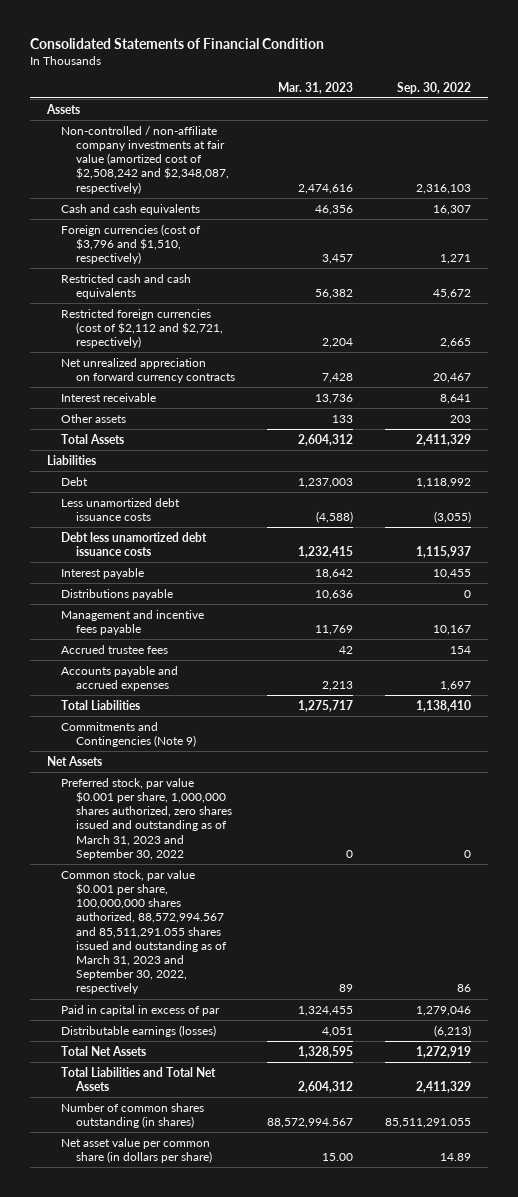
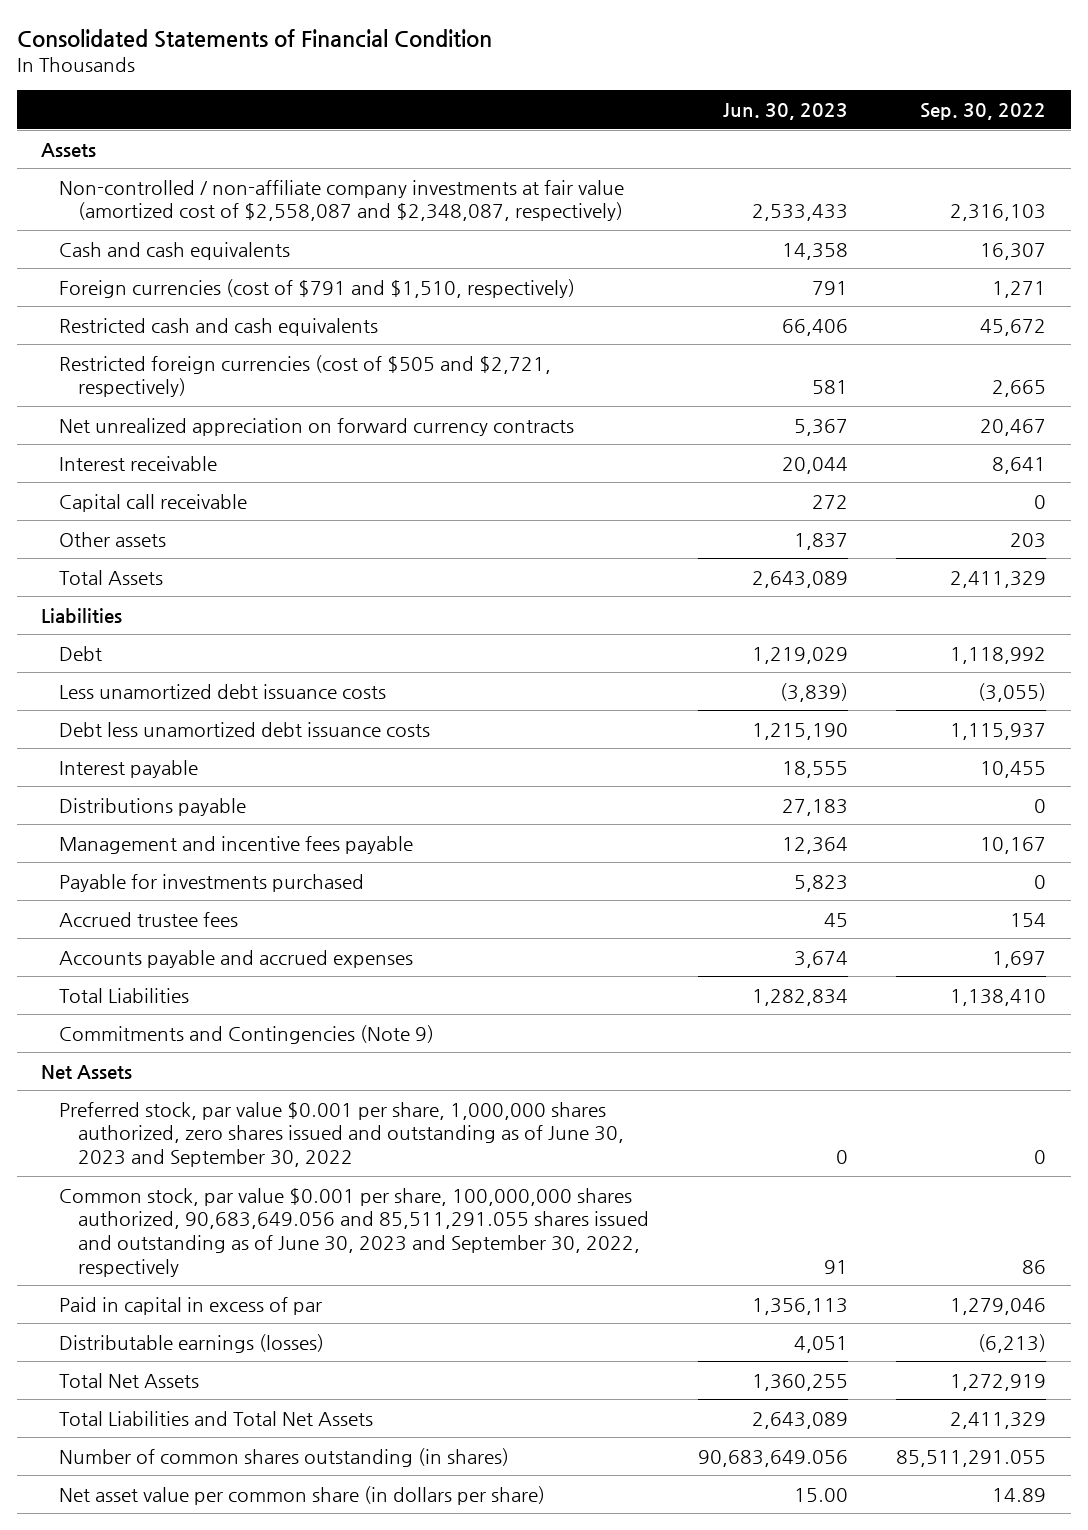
[278,81,354,94] Mar. 31, 2023 -> none
none -> [722,103,848,121] Jun. 30, 2023
[61,125,229,194] Non-controlled / non-affiliate company investments at fair value (amortized cost of $2,508,242 and $2,348,087, respectively) -> [59,179,625,222] Non-controlled / non-affiliate company investments at fair value (amortized cost of $2,558,087 and $2,348,087, respectively)
[61,223,202,265] Foreign currencies (cost of $3,796 and $1,510, respectively) -> [59,278,576,298] Foreign currencies (cost of $791 and $1,510, respectively)
[61,308,223,349] Restricted foreign currencies (cost of $2,112 and $2,721, respectively) -> [59,354,552,398] Restricted foreign currencies (cost of $505 and $2,721, respectively)
none -> [59,493,248,512] Capital call receivable
none -> [59,873,365,892] Payable for investments purchased
[61,777,232,860] Preferred stock, par value $0.001 per share, 1,000,000 shares authorized, zero shares issued and outstanding as of March 31, 2023 and September 30, 2022 -> [59,1101,624,1168] Preferred stock, par value $0.001 per share, 1,000,000 shares authorized, zero shares issued and outstanding as of June 30, 2023 and September 30, 2022
[61,869,227,995] Common stock, par value $0.001 per share, 100,000,000 shares authorized, 88,572,994.567 and 85,511,291.055 shares issued and outstanding as of March 31, 2023 and September 30, 2022, respectively -> [59,1187,649,1277] Common stock, par value $0.001 per share, 100,000,000 shares authorized, 90,683,649.056 and 85,511,291.055 shares issued and outstanding as of June 30, 2023 and September 30, 2022, respectively

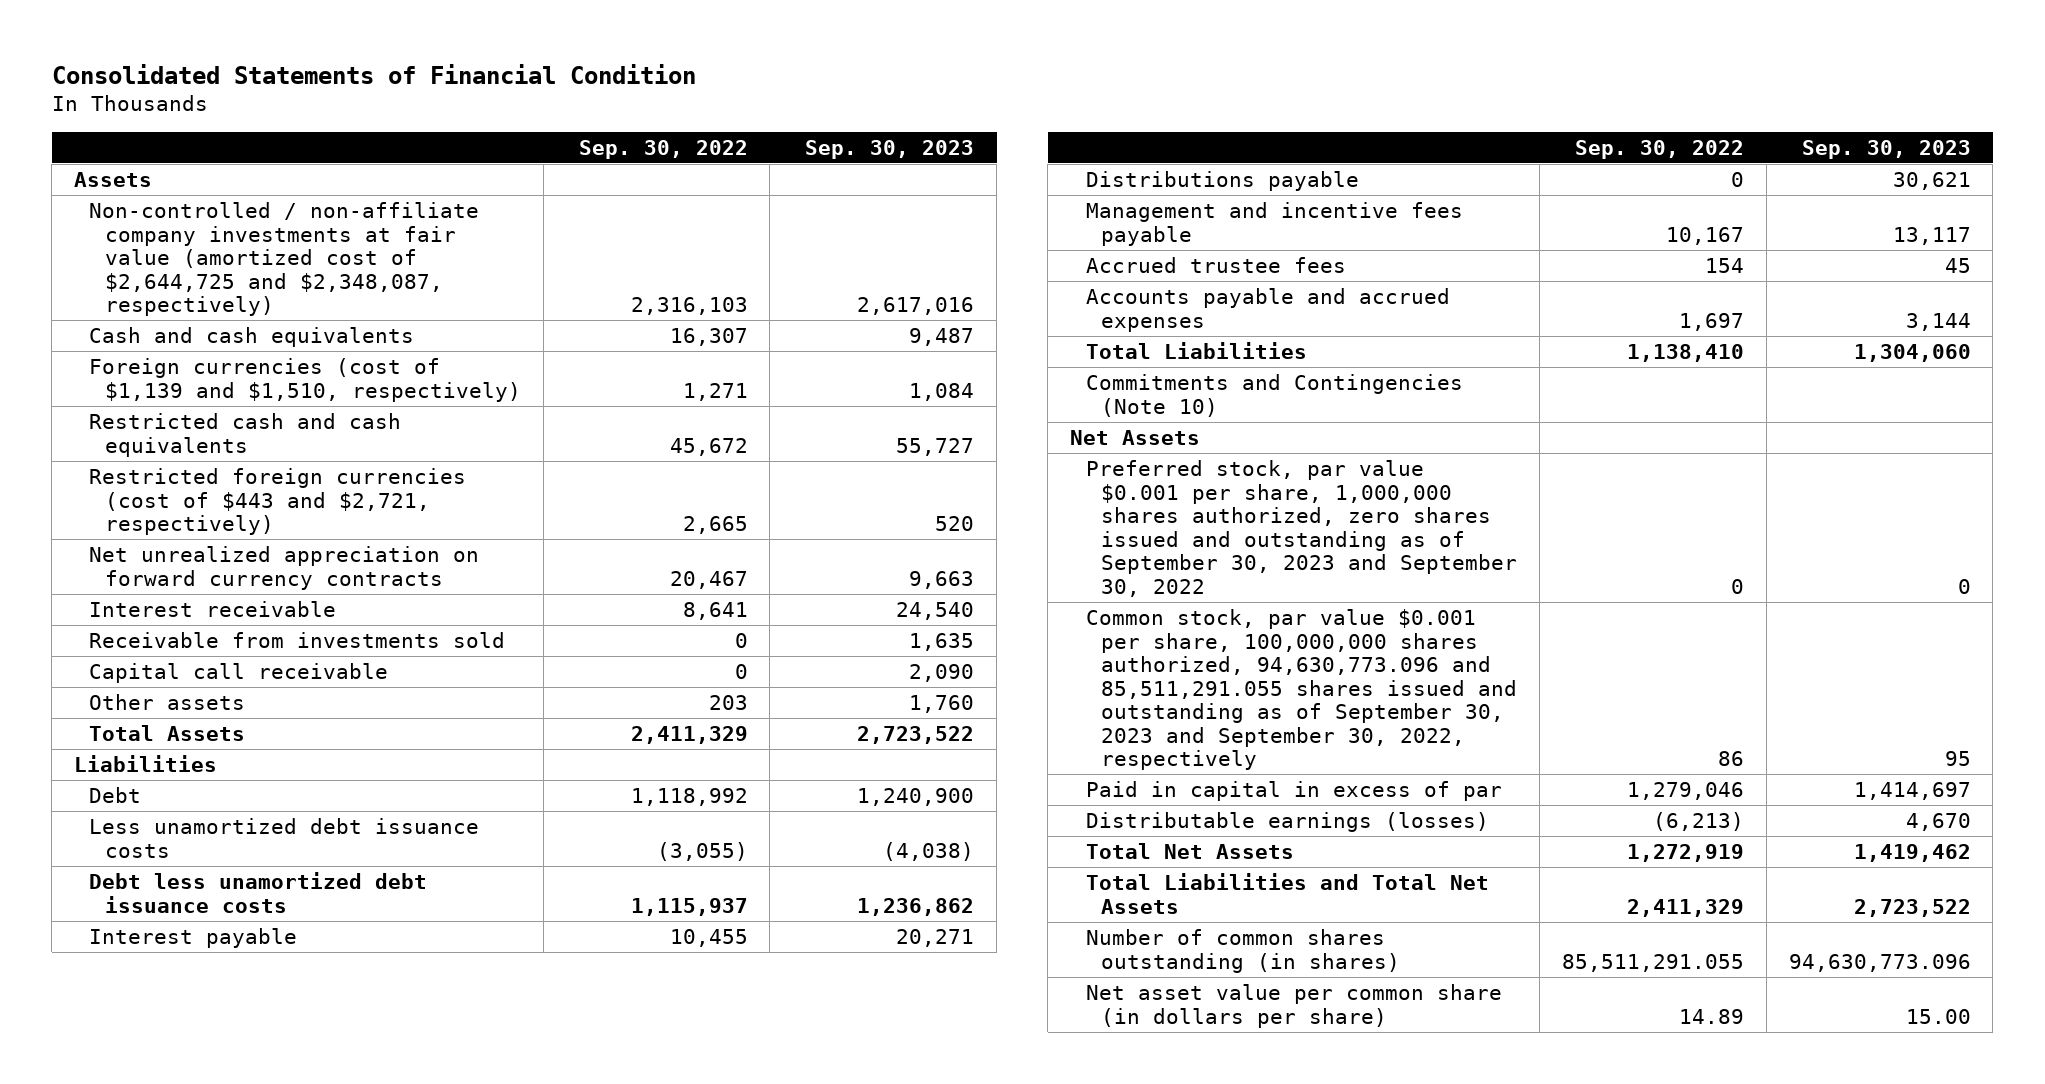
[722,103,848,121] Jun. 30, 2023 -> none
none -> [805,139,975,159] Sep. 30, 2023
[59,179,625,222] Non-controlled / non-affiliate company investments at fair value (amortized cost of $2,558,087 and $2,348,087, respectively) -> [89,201,480,317] Non-controlled / non-affiliate company investments at fair value (amortized cost of $2,644,725 and $2,348,087, respectively)
[59,278,576,298] Foreign currencies (cost of $791 and $1,510, respectively) -> [89,357,521,402] Foreign currencies (cost of $1,139 and $1,510, respectively)
[59,354,552,398] Restricted foreign currencies (cost of $505 and $2,721, respectively) -> [89,467,467,536] Restricted foreign currencies (cost of $443 and $2,721, respectively)
none -> [89,631,506,648] Receivable from investments sold
[59,873,365,892] Payable for investments purchased -> none
[59,1024,435,1044] Commitments and Contingencies (Note 9) -> [1085,373,1463,417] Commitments and Contingencies (Note 10)
[59,1101,624,1168] Preferred stock, par value $0.001 per share, 1,000,000 shares authorized, zero shares issued and outstanding as of June 30, 2023 and September 30, 2022 -> [1085,459,1517,597] Preferred stock, par value $0.001 per share, 1,000,000 shares authorized, zero shares issued and outstanding as of September 30, 2023 and September 30, 2022
[59,1187,649,1277] Common stock, par value $0.001 per share, 100,000,000 shares authorized, 90,683,649.056 and 85,511,291.055 shares issued and outstanding as of June 30, 2023 and September 30, 2022, respectively -> [1085,608,1517,771] Common stock, par value $0.001 per share, 100,000,000 shares authorized, 94,630,773.096 and 85,511,291.055 shares issued and outstanding as of September 30, 2023 and September 30, 2022, respectively

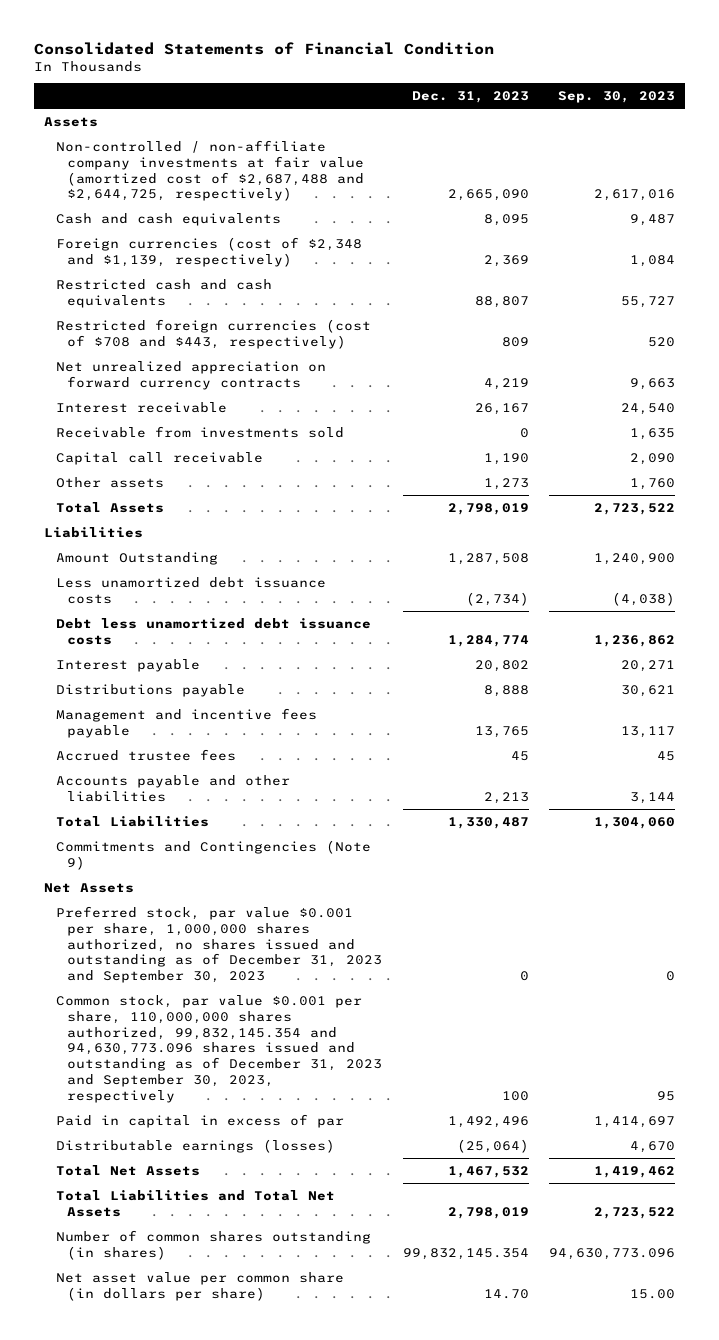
[578,139,748,159] Sep. 30, 2022 -> none
none -> [411,91,529,104] Dec. 31, 2023
[89,201,480,317] Non-controlled / non-affiliate company investments at fair value (amortized cost of $2,644,725 and $2,348,087, respectively) -> [55,139,365,202] Non-controlled / non-affiliate company investments at fair value (amortized cost of $2,687,488 and $2,644,725, respectively)
[89,357,521,402] Foreign currencies (cost of $1,139 and $1,510, respectively) -> [55,236,362,267] Foreign currencies (cost of $2,348 and $1,139, respectively)
[89,467,467,536] Restricted foreign currencies (cost of $443 and $2,721, respectively) -> [55,318,371,349] Restricted foreign currencies (cost of $708 and $443, respectively)
[89,786,142,803] Debt -> [55,551,218,565] Amount Outstanding
[1085,287,1450,332] Accounts payable and accrued expenses -> [55,774,290,802] Accounts payable and other liabilities
[1085,373,1463,417] Commitments and Contingencies (Note 10) -> [55,839,371,870] Commitments and Contingencies (Note 9)
[1085,459,1517,597] Preferred stock, par value $0.001 per share, 1,000,000 shares authorized, zero shares issued and outstanding as of September 30, 2023 and September 30, 2022 -> [55,905,383,984] Preferred stock, par value $0.001 per share, 1,000,000 shares authorized, no shares issued and outstanding as of December 31, 2023 and September 30, 2023
[1085,608,1517,771] Common stock, par value $0.001 per share, 100,000,000 shares authorized, 94,630,773.096 and 85,511,291.055 shares issued and outstanding as of September 30, 2023 and September 30, 2022, respectively -> [55,994,383,1104] Common stock, par value $0.001 per share, 110,000,000 shares authorized, 99,832,145.354 and 94,630,773.096 shares issued and outstanding as of December 31, 2023 and September 30, 2023, respectively

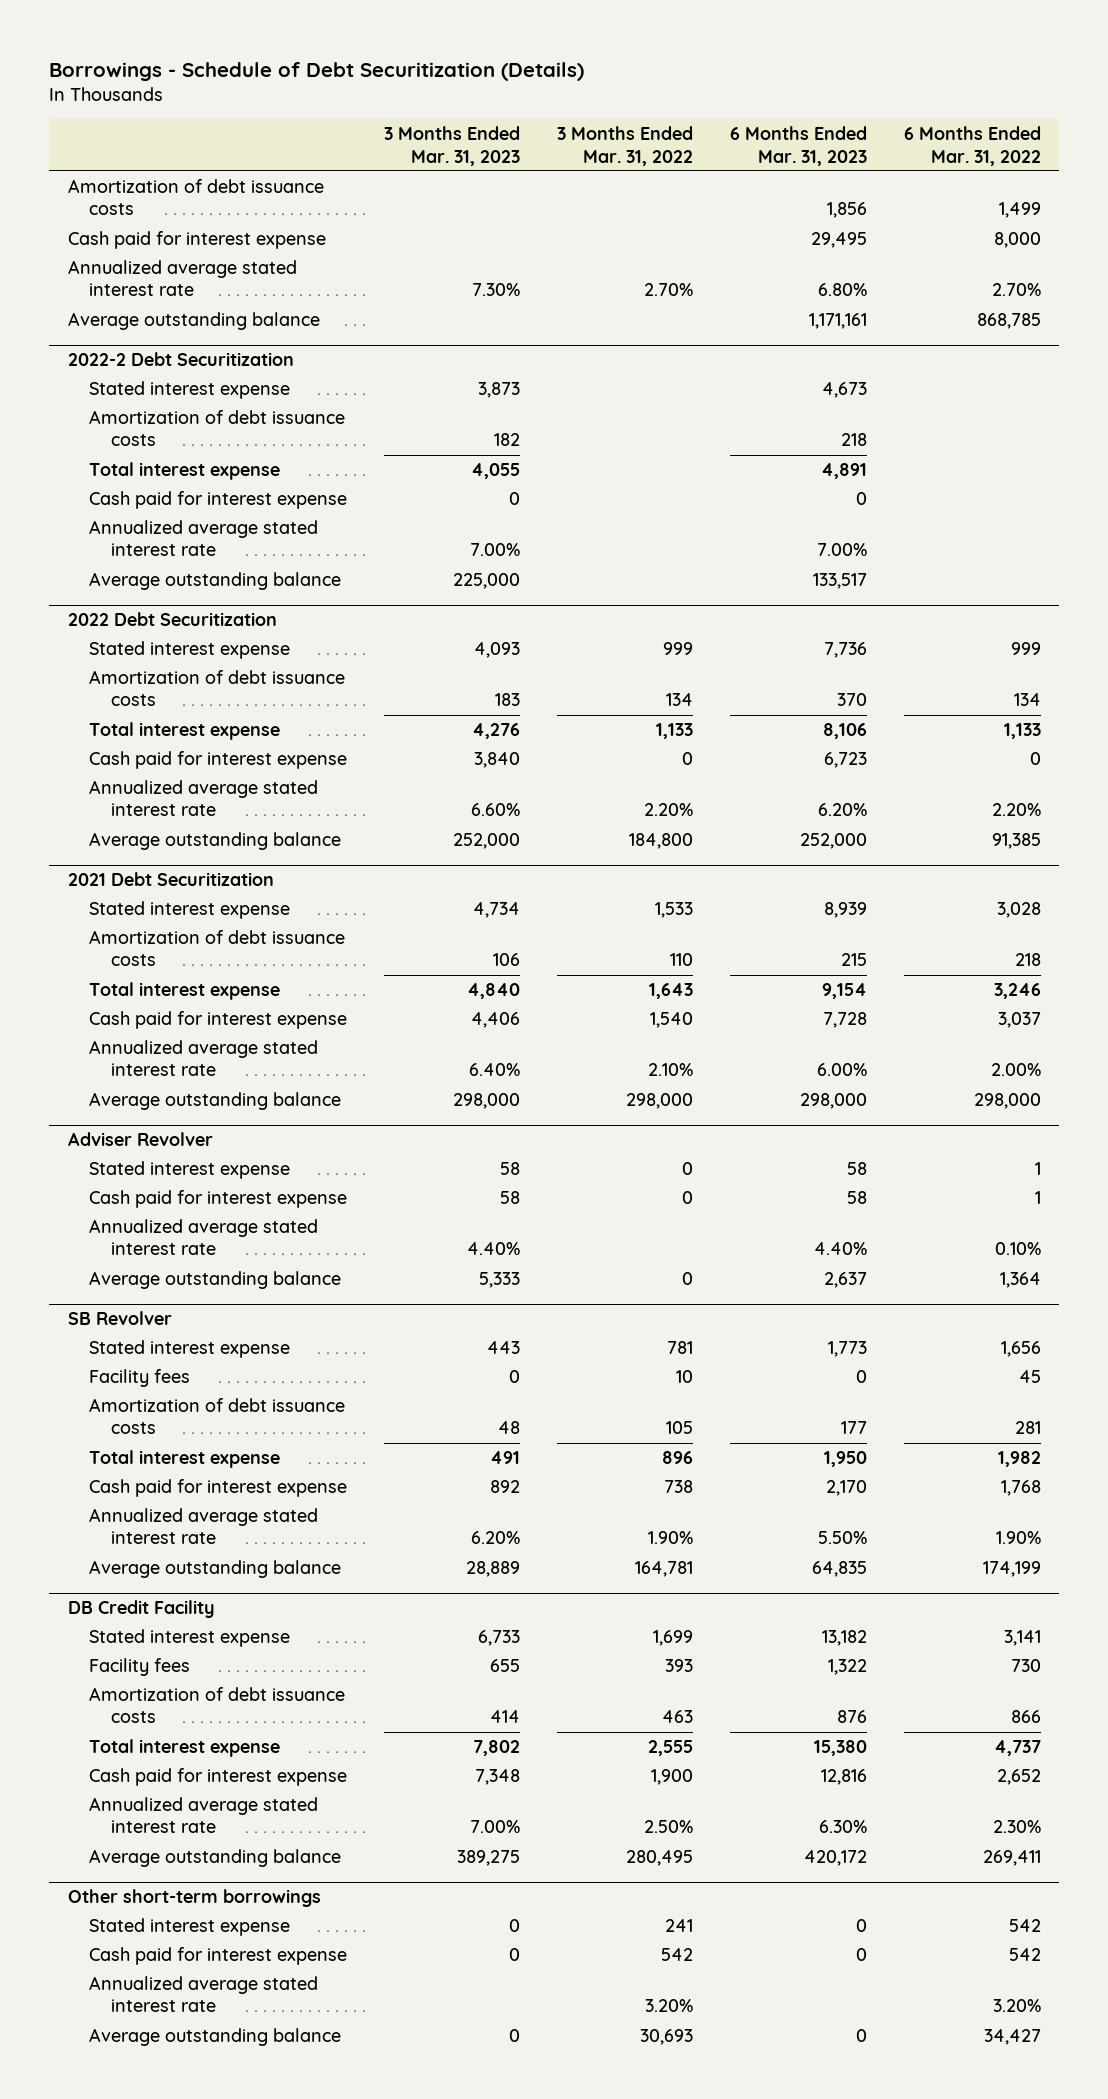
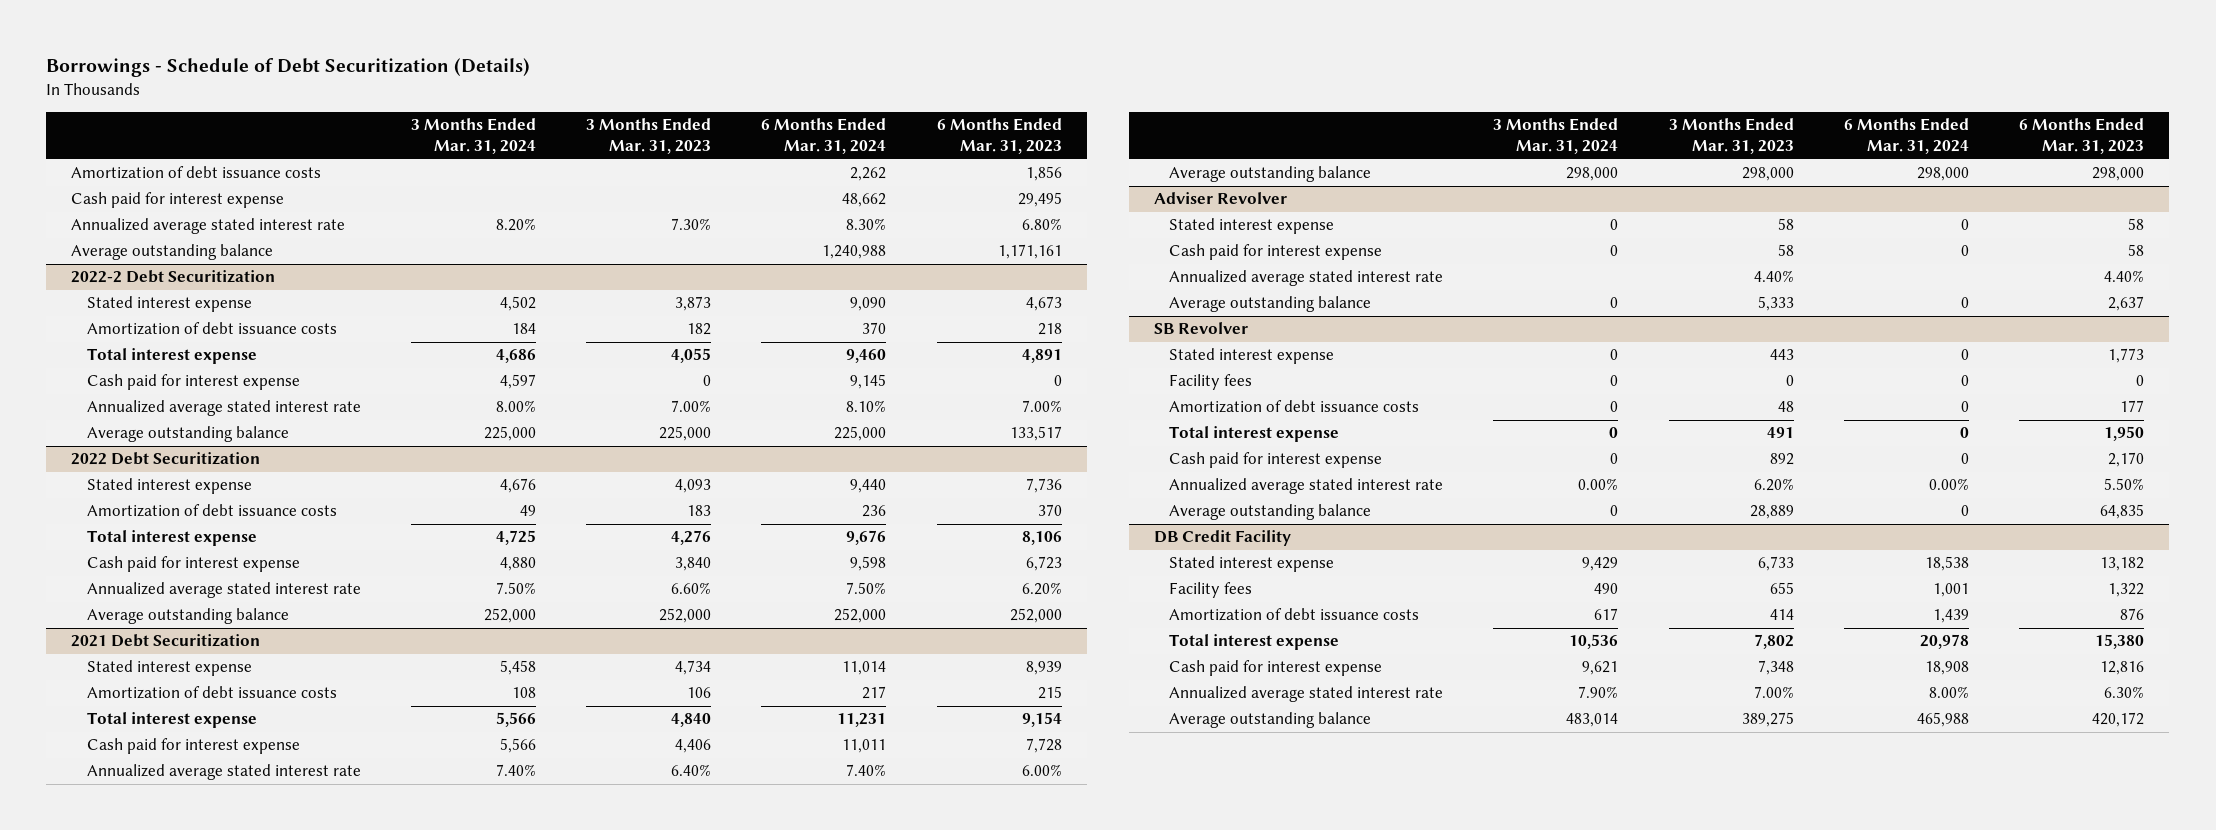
[556,126,693,166] 3 Months Ended Mar. 31, 2022 -> none
[903,126,1041,166] 6 Months Ended Mar. 31, 2022 -> none
none -> [410,118,536,155] 3 Months Ended Mar. 31, 2024
none -> [761,118,887,155] 6 Months Ended Mar. 31, 2024
[67,1889,321,1908] Other short-term borrowings -> none
[89,1917,291,1936] Stated interest expense -> none
[89,1946,348,1965] Cash paid for interest expense -> none
[89,1975,319,2013] Annualized average stated interest rate -> none
[89,2027,342,2046] Average outstanding balance -> none

